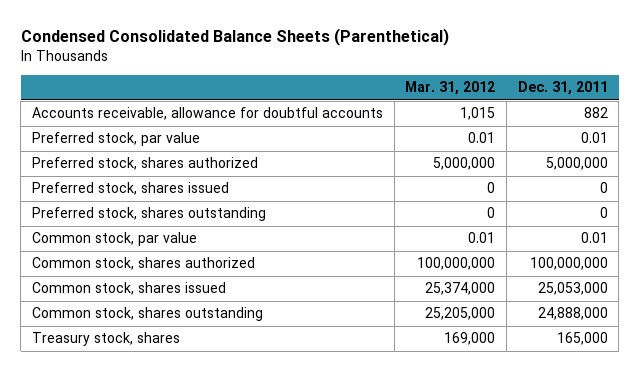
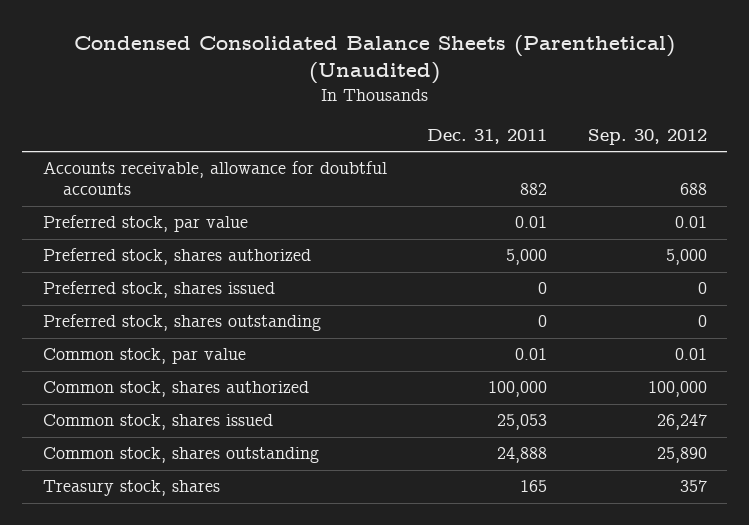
[20,28,449,47] Condensed Consolidated Balance Sheets (Parenthetical) -> [73,34,675,85] Condensed Consolidated Balance Sheets (Parenthetical) (Unaudited)
[405,81,496,96] Mar. 31, 2012 -> none
none -> [587,128,707,145] Sep. 30, 2012
[545,157,608,171] 5,000,000 -> [506,249,548,266] 5,000
[529,257,608,271] 100,000,000 -> [488,381,548,398] 100,000
[537,282,608,296] 25,053,000 -> [497,414,548,431] 25,053
[537,307,608,321] 24,888,000 -> [497,447,548,464] 24,888
[556,332,608,346] 165,000 -> [520,480,548,493] 165

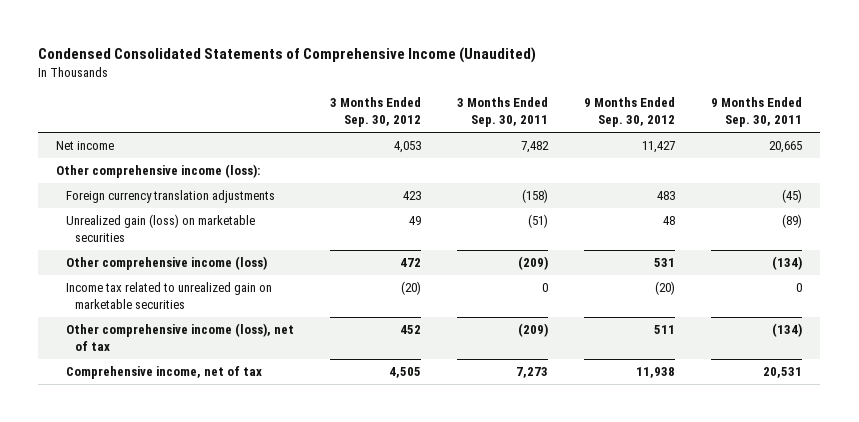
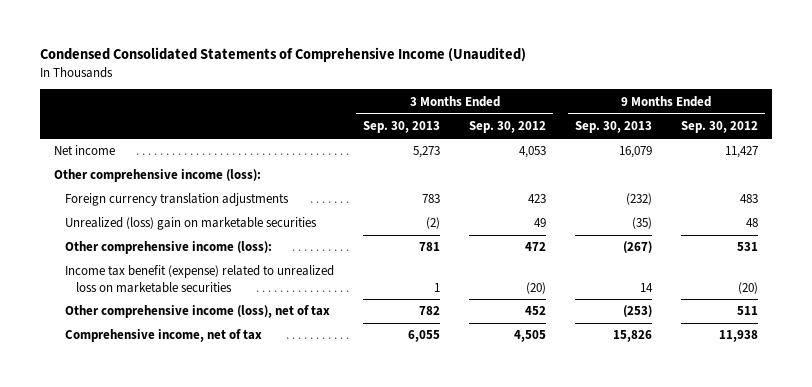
[457,97,549,128] 3 Months Ended Sep. 30, 2011 -> none
[711,97,803,128] 9 Months Ended Sep. 30, 2011 -> none
none -> [363,121,441,134] Sep. 30, 2013
none -> [574,121,652,134] Sep. 30, 2013
[65,214,255,243] Unrealized gain (loss) on marketable securities -> [65,217,318,231] Unrealized (loss) gain on marketable securities
[65,256,267,271] Other comprehensive income (loss) -> [65,241,273,255] Other comprehensive income (loss):
[65,282,272,310] Income tax related to unrealized gain on marketable securities -> [65,265,335,293] Income tax benefit (expense) related to unrealized loss on marketable securities

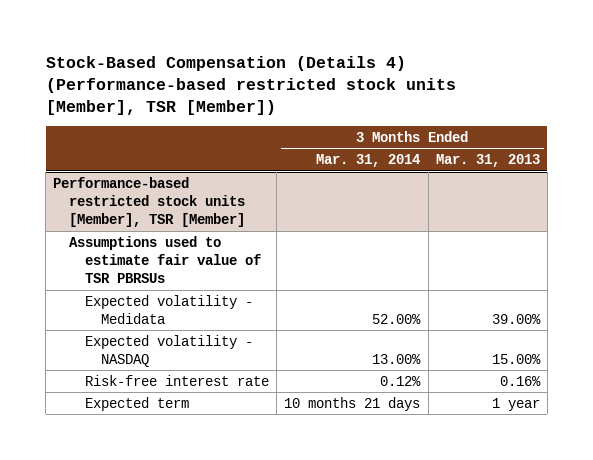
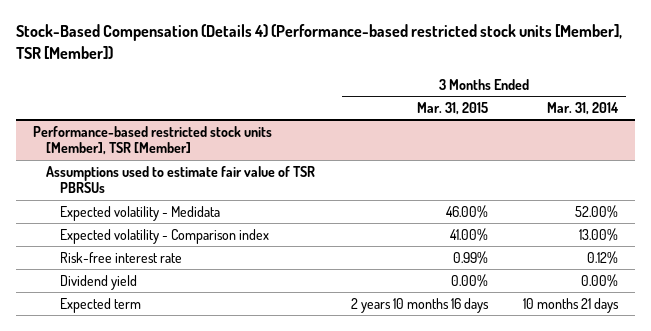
[435,154,540,168] Mar. 31, 2013 -> none
none -> [416,101,488,115] Mar. 31, 2015
[85,334,254,368] Expected volatility - NASDAQ -> [59,228,269,244] Expected volatility - Comparison index
none -> [59,274,137,290] Dividend yield

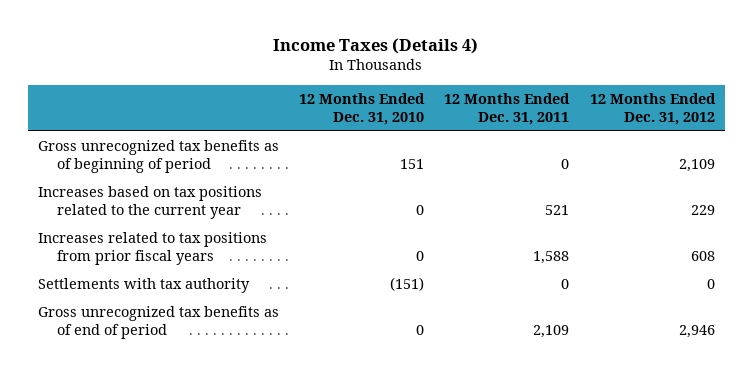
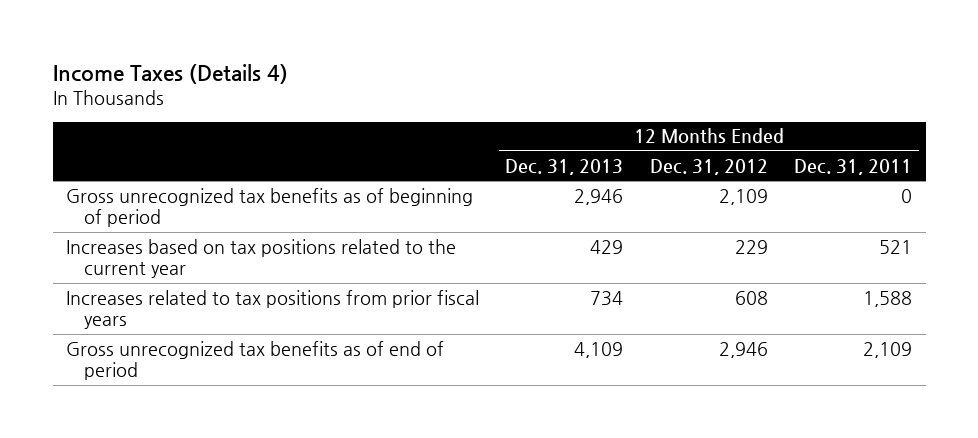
[299,93,426,126] 12 Months Ended Dec. 31, 2010 -> none
none -> [505,158,624,175] Dec. 31, 2013
[38,278,251,294] Settlements with tax authority -> none

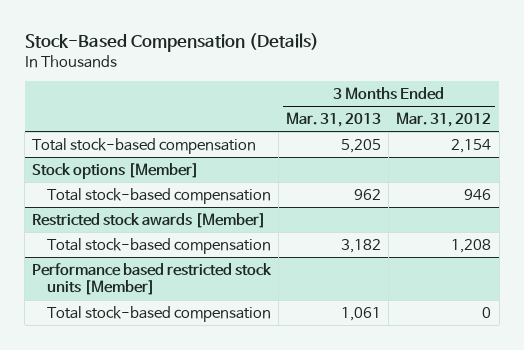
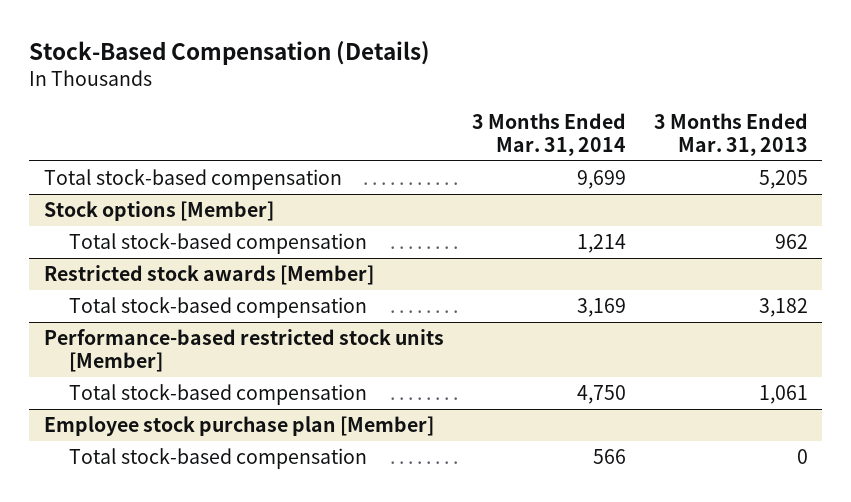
[396,112,492,128] Mar. 31, 2012 -> none
none -> [471,112,626,156] 3 Months Ended Mar. 31, 2014
[32,262,273,296] Performance based restricted stock units [Member] -> [43,329,444,373] Performance-based restricted stock units [Member]
none -> [43,416,434,437] Employee stock purchase plan [Member]
none -> [68,448,367,470] Total stock-based compensation

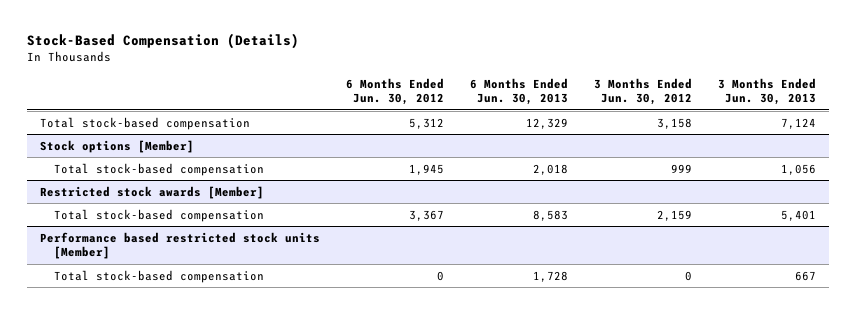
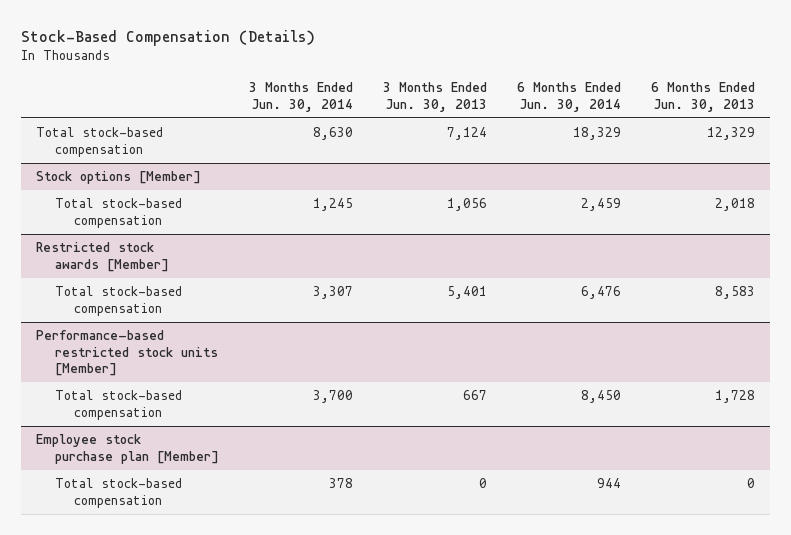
[345,78,444,106] 6 Months Ended Jun. 30, 2012 -> none
[593,78,692,106] 3 Months Ended Jun. 30, 2012 -> none
none -> [248,82,353,112] 3 Months Ended Jun. 30, 2014
none -> [516,82,621,112] 6 Months Ended Jun. 30, 2014
[39,231,320,259] Performance based restricted stock units [Member] -> [35,330,218,377] Performance-based restricted stock units [Member]
none -> [35,434,219,464] Employee stock purchase plan [Member]
none -> [54,478,182,508] Total stock-based compensation

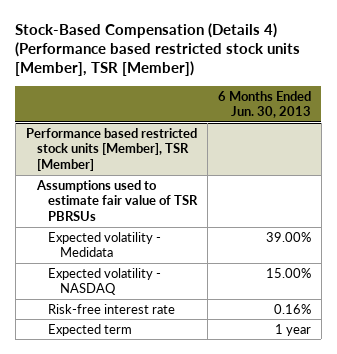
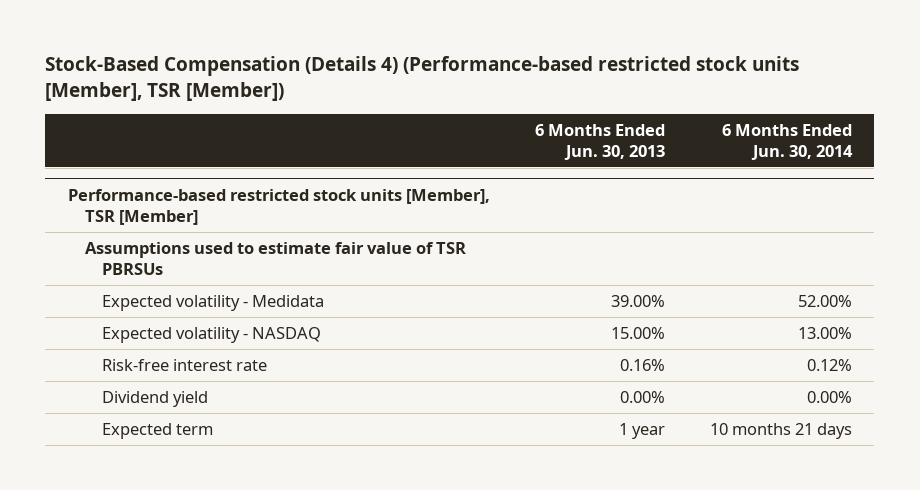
[15,22,301,77] Stock-Based Compensation (Details 4) (Performance based restricted stock units [Member], TSR [Member]) -> [45,56,800,101] Stock-Based Compensation (Details 4) (Performance-based restricted stock units [Member], TSR [Member])
none -> [721,123,853,160] 6 Months Ended Jun. 30, 2014
[25,127,197,172] Performance based restricted stock units [Member], TSR [Member] -> [67,188,490,225] Performance-based restricted stock units [Member], TSR [Member]
none -> [102,391,209,408] Dividend yield

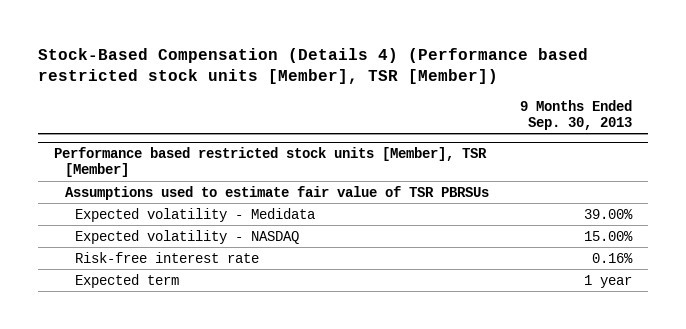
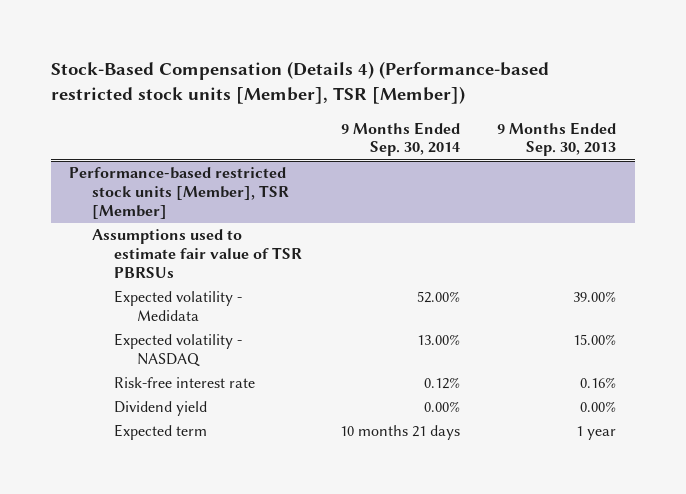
[38,47,589,85] Stock-Based Compensation (Details 4) (Performance based restricted stock units [Member], TSR [Member]) -> [50,61,549,105] Stock-Based Compensation (Details 4) (Performance-based restricted stock units [Member], TSR [Member])
none -> [340,121,460,157] 9 Months Ended Sep. 30, 2014
[53,146,487,177] Performance based restricted stock units [Member], TSR [Member] -> [69,167,289,220] Performance-based restricted stock units [Member], TSR [Member]
none -> [114,401,208,417] Dividend yield

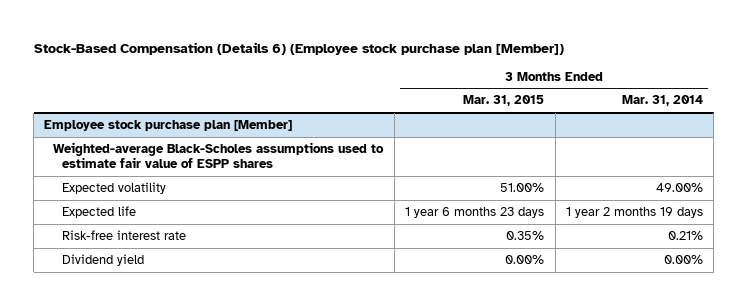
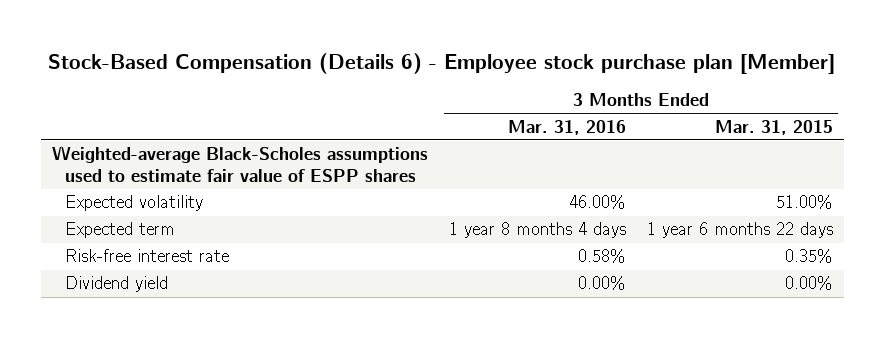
[33,41,564,55] Stock-Based Compensation (Details 6) (Employee stock purchase plan [Member]) -> [48,52,836,74] Stock-Based Compensation (Details 6) - Employee stock purchase plan [Member]
[621,95,703,107] Mar. 31, 2014 -> none
none -> [507,119,626,135] Mar. 31, 2016
[44,119,293,131] Employee stock purchase plan [Member] -> none
[61,205,136,218] Expected life -> [65,222,176,239] Expected term
[405,206,545,218] 1 year 6 months 23 days -> [647,222,834,239] 1 year 6 months 22 days

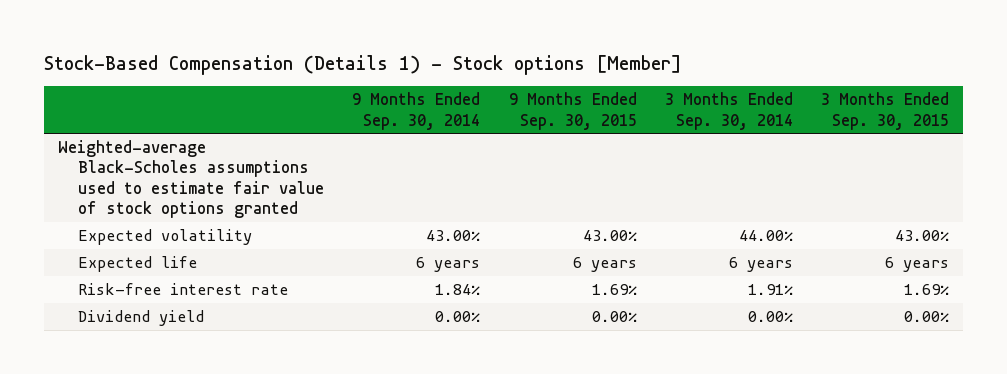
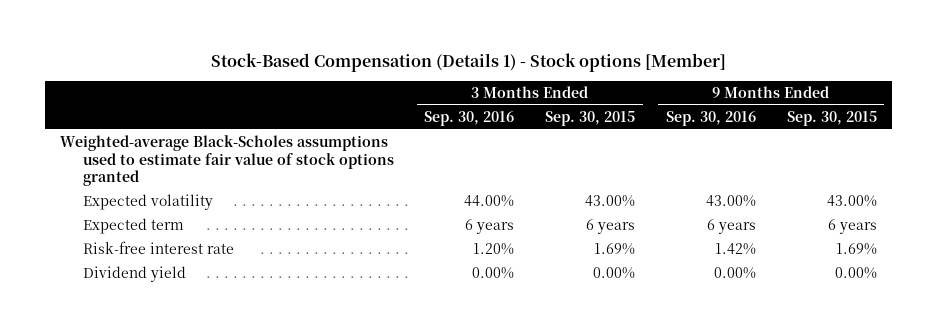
[352,92,481,130] 9 Months Ended Sep. 30, 2014 -> none
[664,92,793,130] 3 Months Ended Sep. 30, 2014 -> none
none -> [424,111,515,127] Sep. 30, 2016
none -> [665,111,756,127] Sep. 30, 2016
[78,256,198,273] Expected life -> [82,218,184,235] Expected term

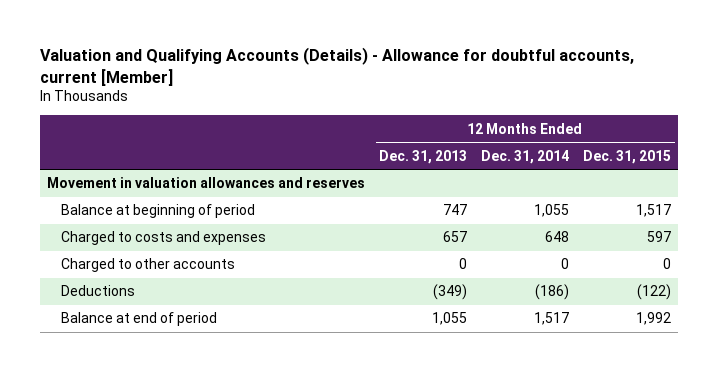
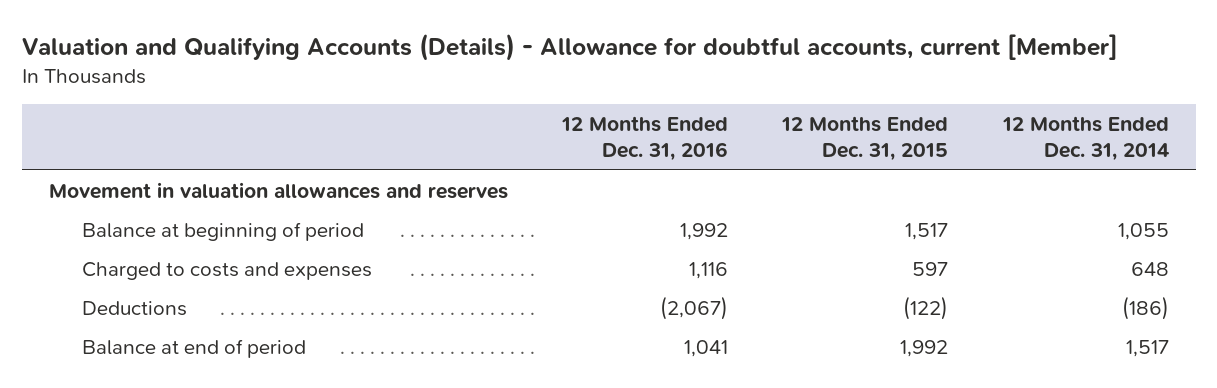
[379,149,468,164] Dec. 31, 2013 -> none
none -> [561,115,729,162] 12 Months Ended Dec. 31, 2016
[60,258,235,273] Charged to other accounts -> none

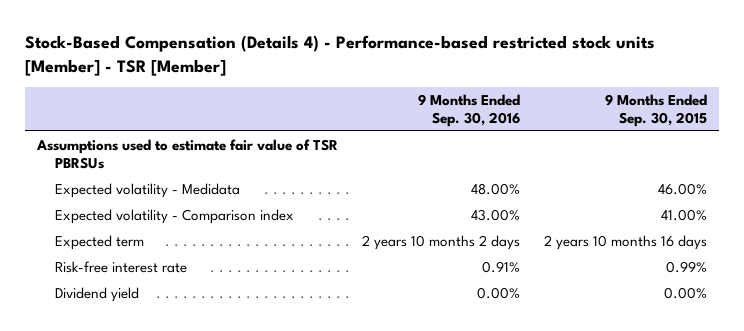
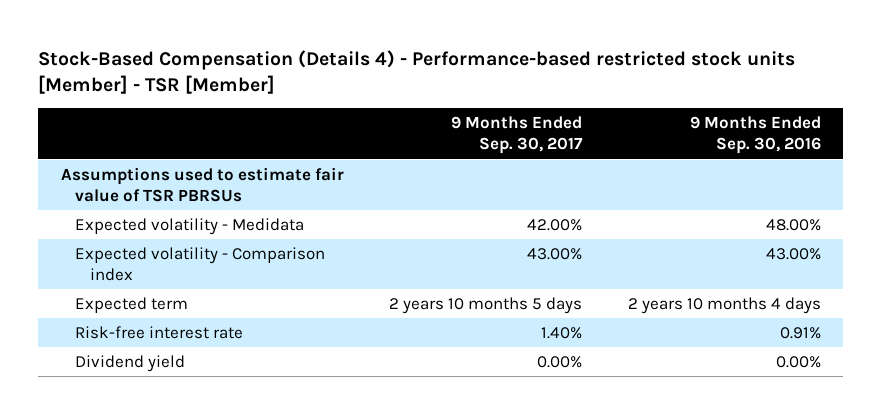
[604,93,707,127] 9 Months Ended Sep. 30, 2015 -> none
none -> [451,116,584,155] 9 Months Ended Sep. 30, 2017
[361,235,520,251] 2 years 10 months 2 days -> [627,297,821,315] 2 years 10 months 4 days

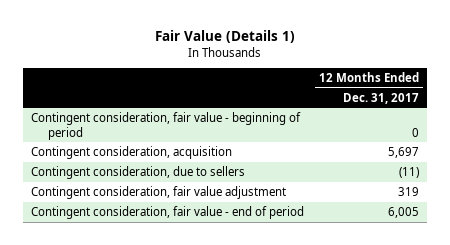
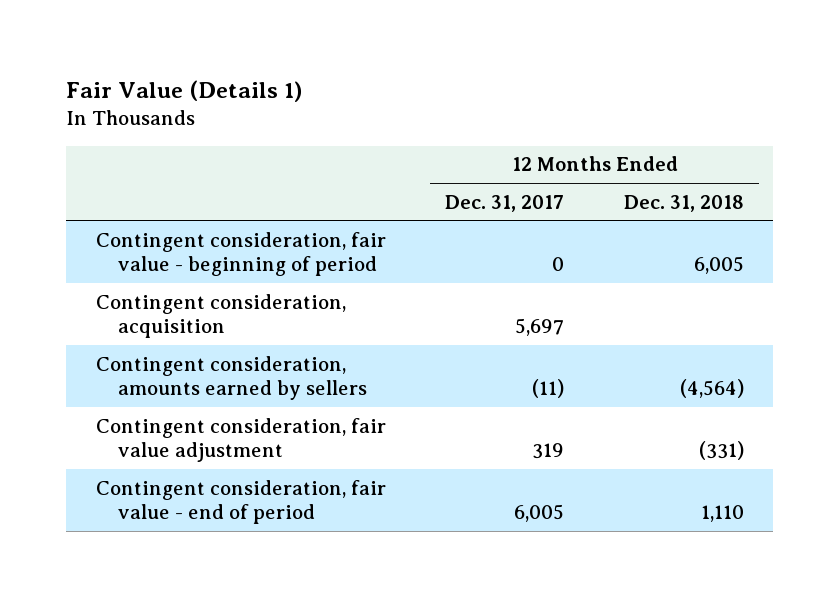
none -> [623,194,744,212] Dec. 31, 2018
[30,165,245,179] Contingent consideration, due to sellers -> [95,355,367,401] Contingent consideration, amounts earned by sellers

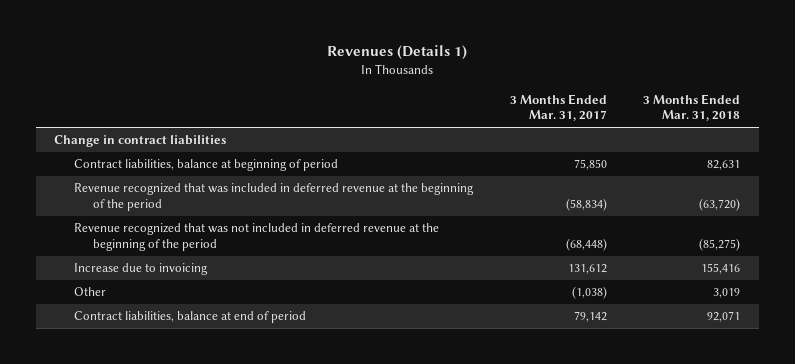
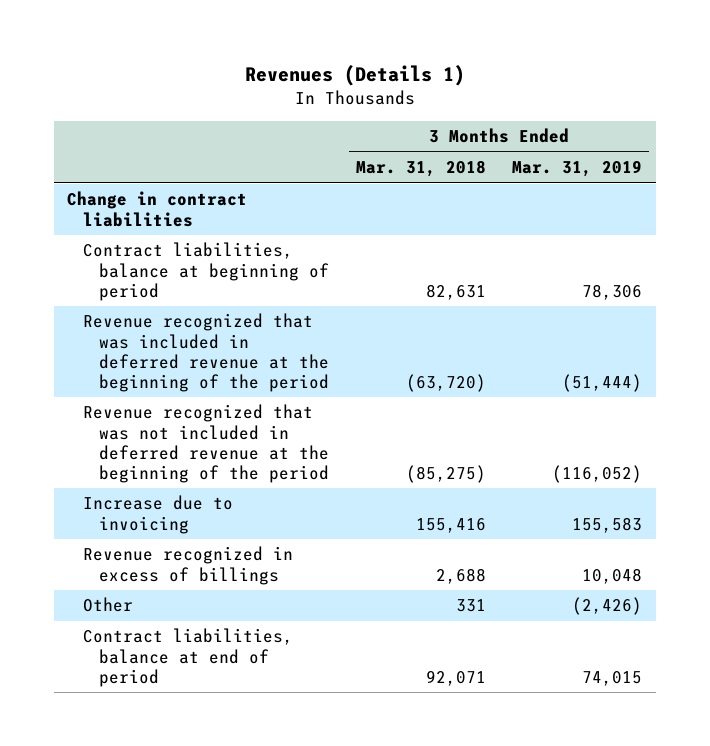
[509,93,607,122] 3 Months Ended Mar. 31, 2017 -> none
none -> [512,160,643,178] Mar. 31, 2019
none -> [83,546,294,585] Revenue recognized in excess of billings
[713,288,741,299] 3,019 -> [455,599,486,613] 331

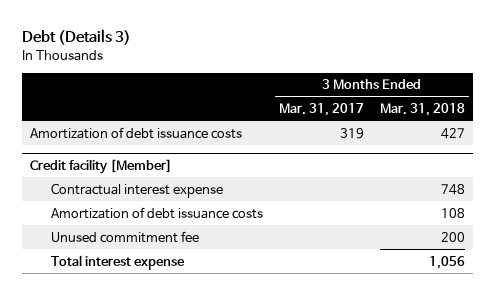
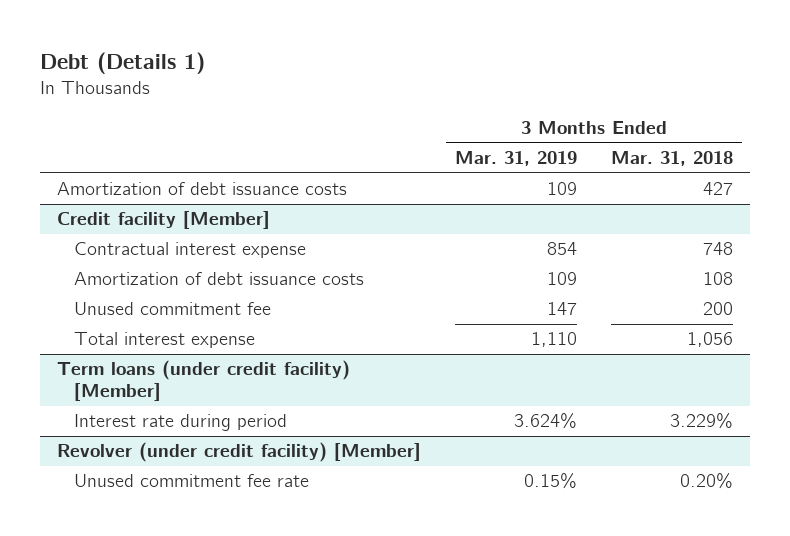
[21,29,131,46] Debt (Details 3) -> [39,51,205,74] Debt (Details 1)
[278,102,364,116] Mar. 31, 2017 -> none
none -> [454,151,577,167] Mar. 31, 2019
none -> [56,360,350,402] Term loans (under credit facility) [Member]
none -> [74,414,288,432] Interest rate during period
none -> [56,442,421,463] Revolver (under credit facility) [Member]
none -> [74,474,310,488] Unused commitment fee rate

